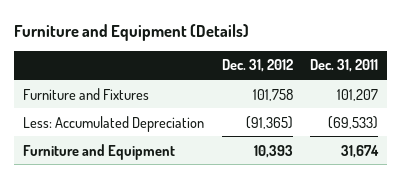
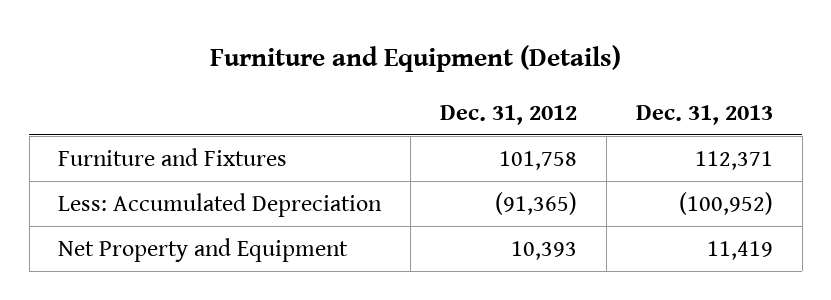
[310,59,379,73] Dec. 31, 2011 -> none
none -> [635,104,773,125] Dec. 31, 2013
[22,143,175,160] Furniture and Equipment -> [58,238,349,263] Net Property and Equipment

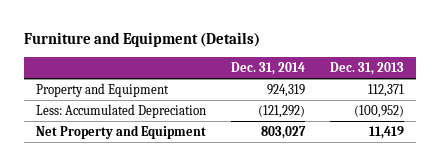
[440,104,578,125] Dec. 31, 2012 -> none
none -> [230,62,305,76] Dec. 31, 2014
[58,148,288,167] Furniture and Fixtures -> [36,82,170,97] Property and Equipment

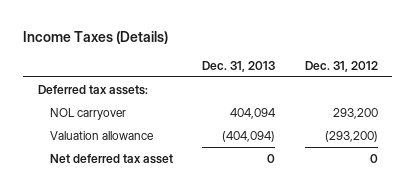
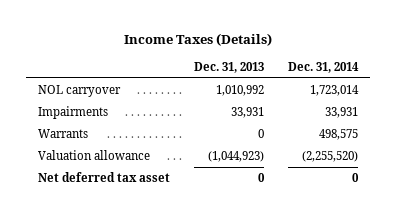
[304,60,378,72] Dec. 31, 2012 -> none
none -> [287,61,359,73] Dec. 31, 2014
[38,84,149,95] Deferred tax assets: -> none
[230,107,277,119] 404,094 -> [215,85,264,97] 1,010,992
none -> [38,106,109,120] Impairments
none -> [38,129,89,139] Warrants
[222,130,276,142] (404,094) -> [207,151,264,163] (1,044,923)

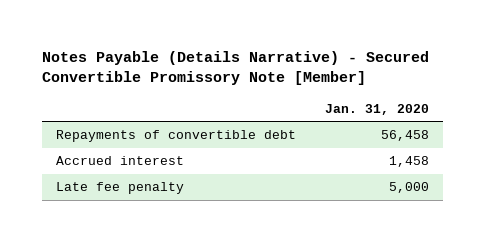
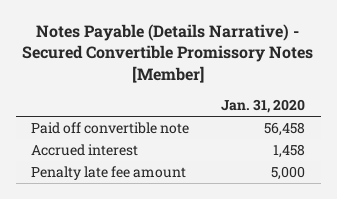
[41,51,429,86] Notes Payable (Details Narrative) - Secured Convertible Promissory Note [Member] -> [22,23,314,83] Notes Payable (Details Narrative) - Secured Convertible Promissory Notes [Member]
[56,130,297,143] Repayments of convertible debt -> [31,122,190,135] Paid off convertible note
[56,182,185,195] Late fee penalty -> [31,166,187,181] Penalty late fee amount

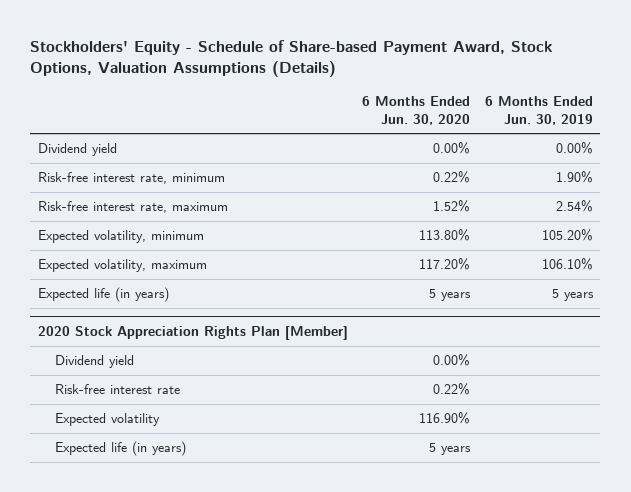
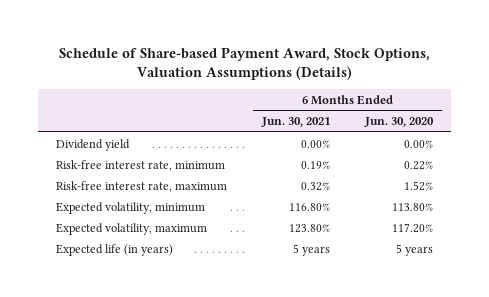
[30,39,553,78] Stockholders' Equity - Schedule of Share-based Payment Award, Stock Options, Valuation Assumptions (Details) -> [58,46,430,80] Schedule of Share-based Payment Award, Stock Options, Valuation Assumptions (Details)
[484,95,593,125] 6 Months Ended Jun. 30, 2019 -> none
none -> [261,117,331,128] Jun. 30, 2021
[37,326,348,341] 2020 Stock Appreciation Rights Plan [Member] -> none
[55,355,135,369] Dividend yield -> none
[55,384,181,395] Risk-free interest rate -> none
[55,413,161,427] Expected volatility -> none
[55,441,187,457] Expected life (in years) -> none

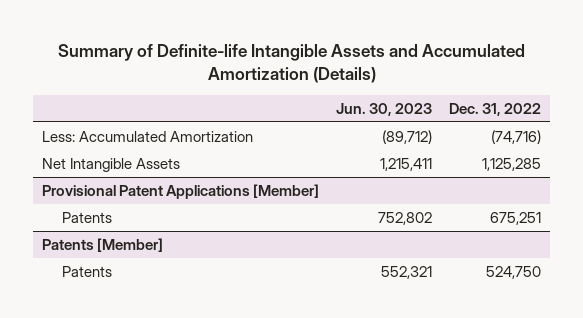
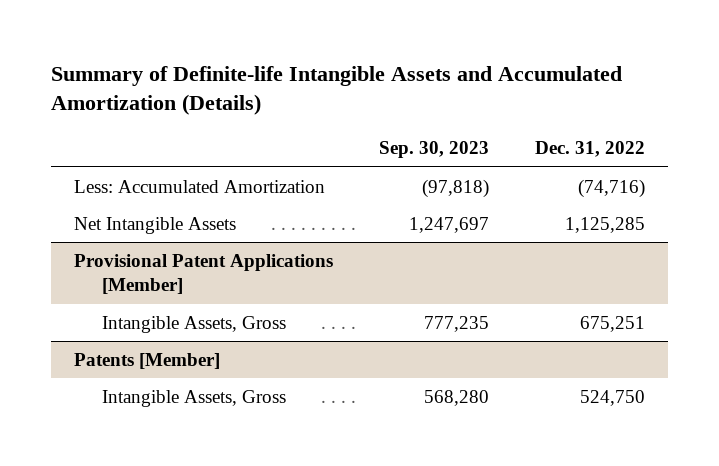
[336,102,433,116] Jun. 30, 2023 -> none
none -> [379,141,490,159] Sep. 30, 2023
[62,211,113,223] Patents -> [102,315,287,333] Intangible Assets, Gross
[62,265,113,277] Patents -> [102,389,287,407] Intangible Assets, Gross

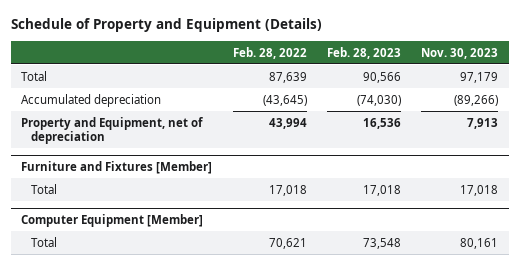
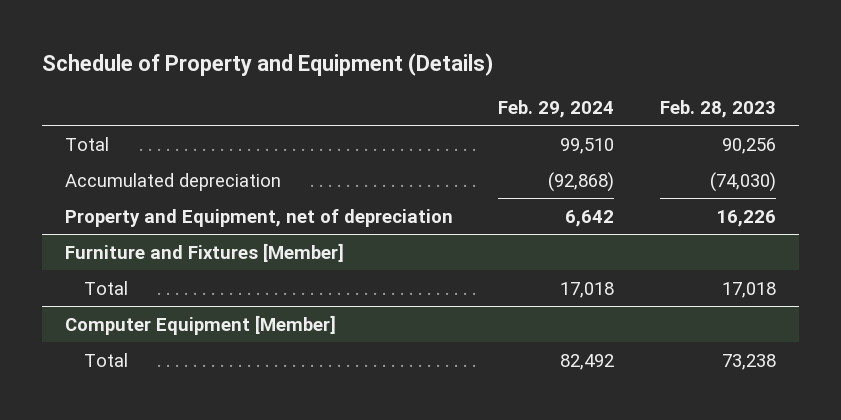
[232,46,307,59] Feb. 28, 2022 -> none
[421,47,499,59] Nov. 30, 2023 -> none
none -> [498,100,615,119] Feb. 29, 2024
[363,71,402,83] 90,566 -> [721,137,776,154] 90,256
[363,117,402,129] 16,536 -> [715,209,776,227] 16,226
[363,237,402,249] 73,548 -> [721,353,776,370] 73,238

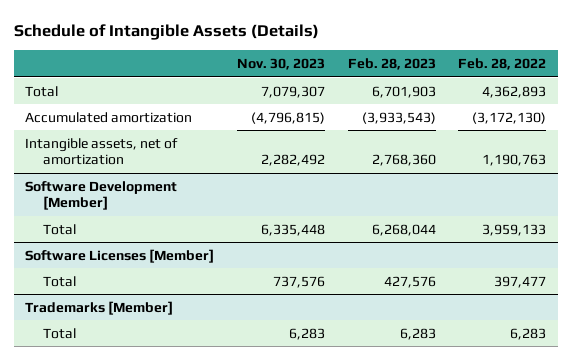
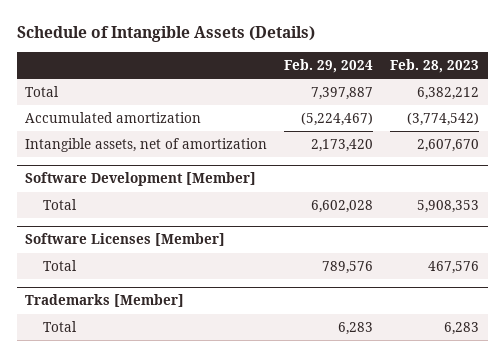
[237,58,326,71] Nov. 30, 2023 -> none
[458,58,547,71] Feb. 28, 2022 -> none
none -> [284,58,374,73] Feb. 29, 2024
[371,85,436,98] 6,701,903 -> [417,87,480,101] 6,382,212
[361,111,436,124] (3,933,543) -> [407,112,480,127] (3,774,542)
[371,154,436,167] 2,768,360 -> [417,139,480,153] 2,607,670
[371,223,436,236] 6,268,044 -> [417,200,480,214] 5,908,353
[383,275,436,288] 427,576 -> [428,261,480,275] 467,576

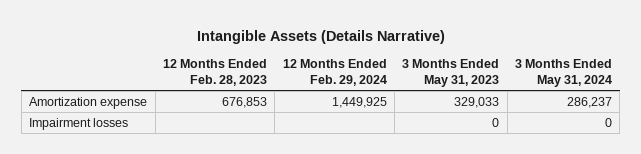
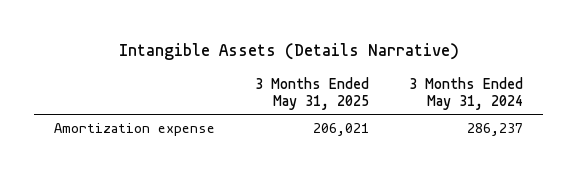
[162,59,267,87] 12 Months Ended Feb. 28, 2023 -> none
[282,59,387,87] 12 Months Ended Feb. 29, 2024 -> none
[402,59,500,88] 3 Months Ended May 31, 2023 -> none
none -> [255,76,370,111] 3 Months Ended May 31, 2025
[29,117,129,130] Impairment losses -> none

